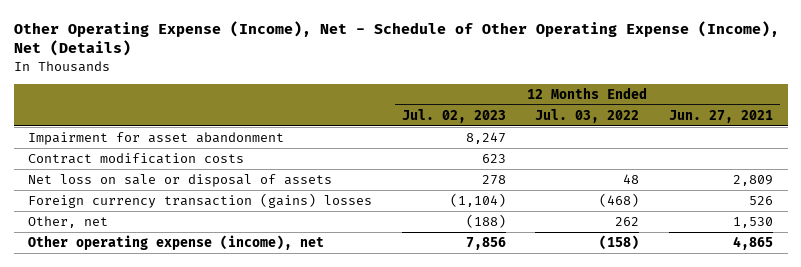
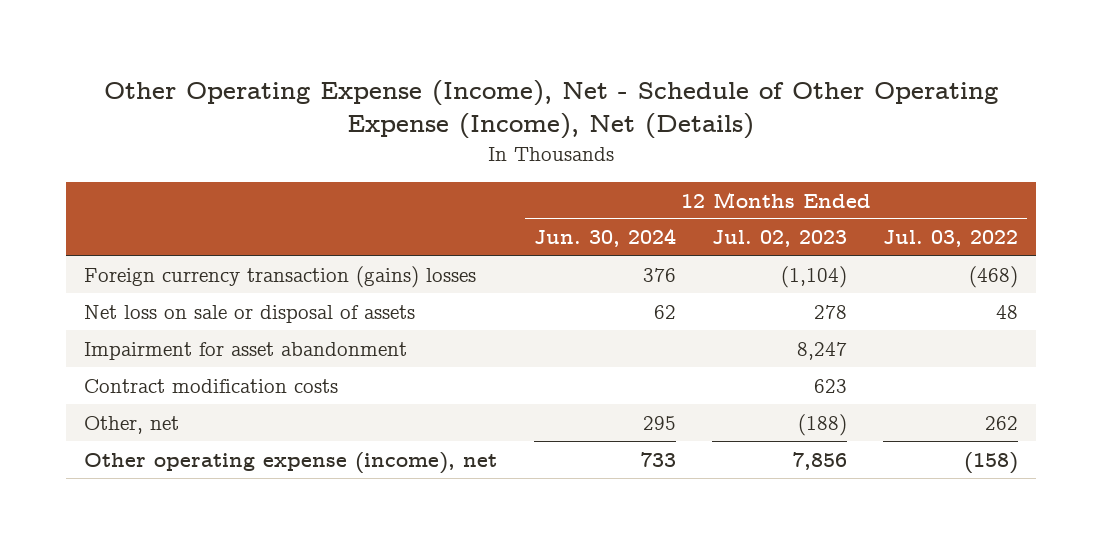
[668,109,773,123] Jun. 27, 2021 -> none
none -> [533,228,676,248] Jun. 30, 2024
[28,193,373,209] Foreign currency transaction (gains) losses -> [84,265,477,288] Foreign currency transaction (gains) losses
[28,174,333,188] Net loss on sale or disposal of assets -> [84,304,416,323] Net loss on sale or disposal of assets

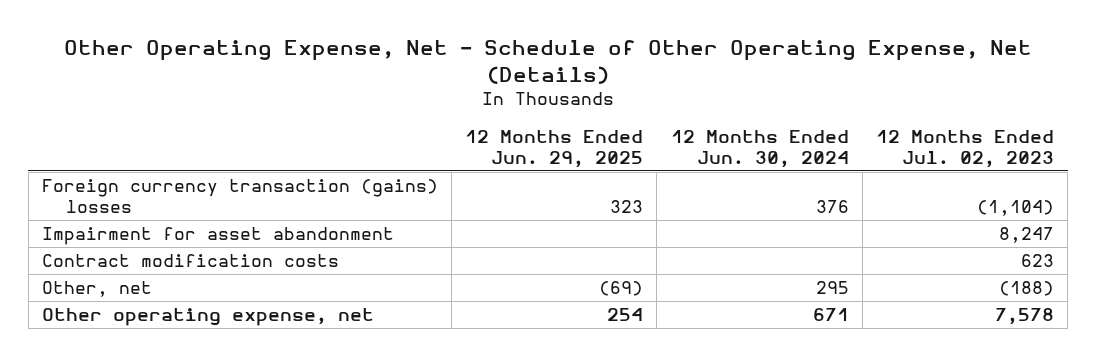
[104,80,999,140] Other Operating Expense (Income), Net - Schedule of Other Operating Expense (Income), Net (Details) -> [63,39,1032,84] Other Operating Expense, Net - Schedule of Other Operating Expense, Net (Details)
[883,230,1019,248] Jul. 03, 2022 -> none
none -> [465,129,644,168] 12 Months Ended Jun. 29, 2025
[84,304,416,323] Net loss on sale or disposal of assets -> none
[84,451,498,474] Other operating expense (income), net -> [41,308,374,327] Other operating expense, net
[639,451,676,467] 733 -> [812,308,849,322] 671
[791,451,847,470] 7,856 -> [994,308,1054,326] 7,578

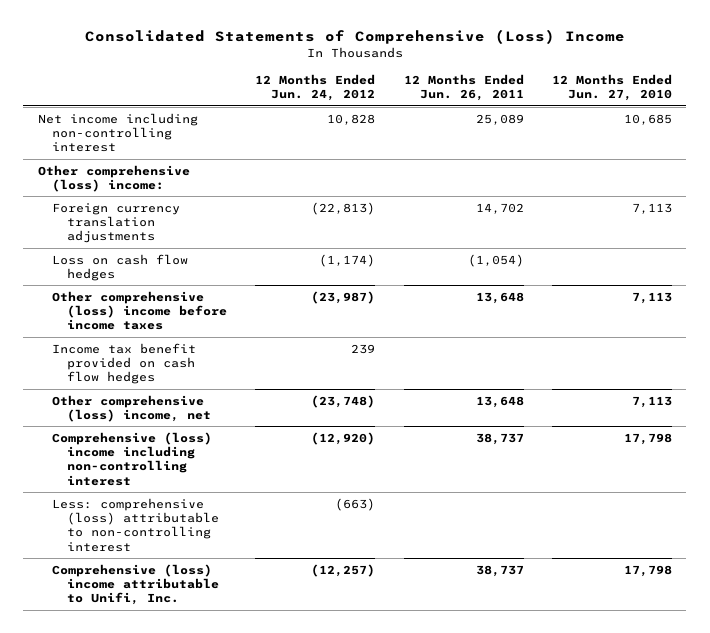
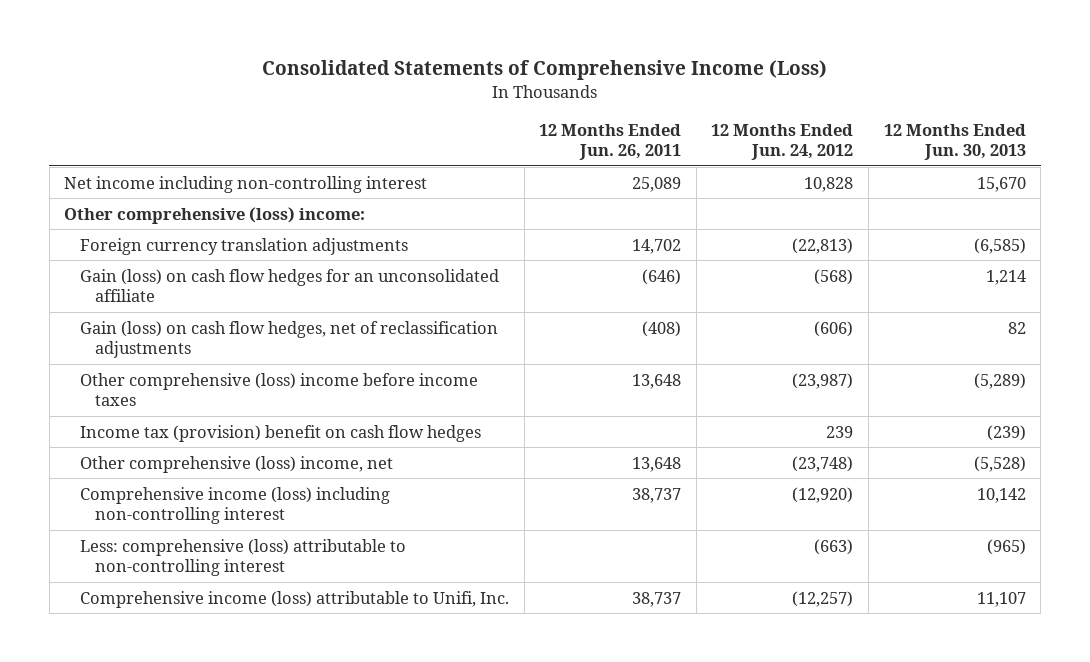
[84,29,625,45] Consolidated Statements of Comprehensive (Loss) Income -> [262,60,828,81] Consolidated Statements of Comprehensive Income (Loss)
[552,74,673,102] 12 Months Ended Jun. 27, 2010 -> none
none -> [883,123,1026,160] 12 Months Ended Jun. 30, 2013
[52,253,189,281] Loss on cash flow hedges -> [79,268,499,302] Gain (loss) on cash flow hedges for an unconsolidated affiliate
[319,253,376,267] (1,174) -> [814,268,854,285] (568)
[467,253,524,267] (1,054) -> [642,268,682,285] (646)
none -> [79,320,498,358] Gain (loss) on cash flow hedges, net of reclassification adjustments
[52,342,197,385] Income tax benefit provided on cash flow hedges -> [79,424,481,442] Income tax (provision) benefit on cash flow hedges
[52,431,213,486] Comprehensive (loss) income including non-controlling interest -> [79,486,390,524] Comprehensive income (loss) including non-controlling interest
[52,563,220,606] Comprehensive (loss) income attributable to Unifi, Inc. -> [79,590,509,608] Comprehensive income (loss) attributable to Unifi, Inc.

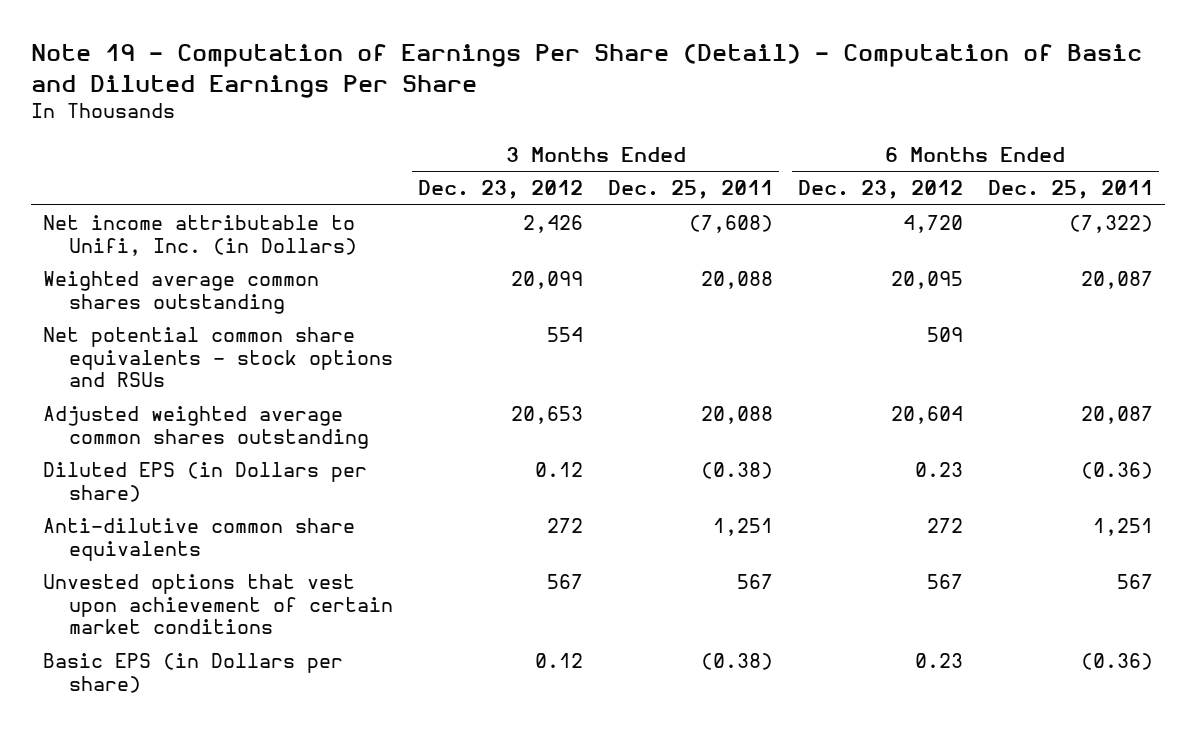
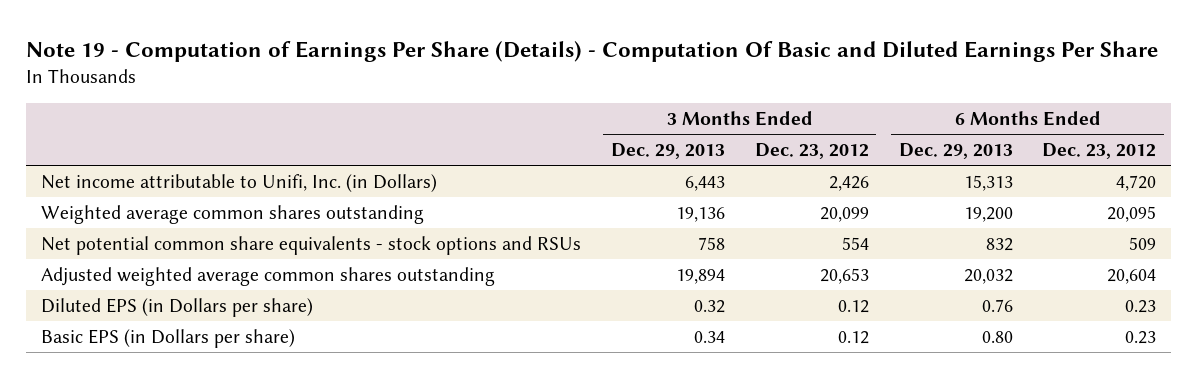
[30,44,1142,98] Note 19 - Computation of Earnings Per Share (Detail) - Computation of Basic and Diluted Earnings Per Share -> [26,40,1159,62] Note 19 - Computation of Earnings Per Share (Details) - Computation Of Basic and Diluted Earnings Per Share
[607,180,773,200] Dec. 25, 2011 -> none
[987,180,1153,200] Dec. 25, 2011 -> none
none -> [610,143,725,160] Dec. 29, 2013
none -> [898,143,1013,160] Dec. 29, 2013
[43,518,356,561] Anti-dilutive common share equivalents -> none
[43,574,394,635] Unvested options that vest upon achievement of certain market conditions -> none

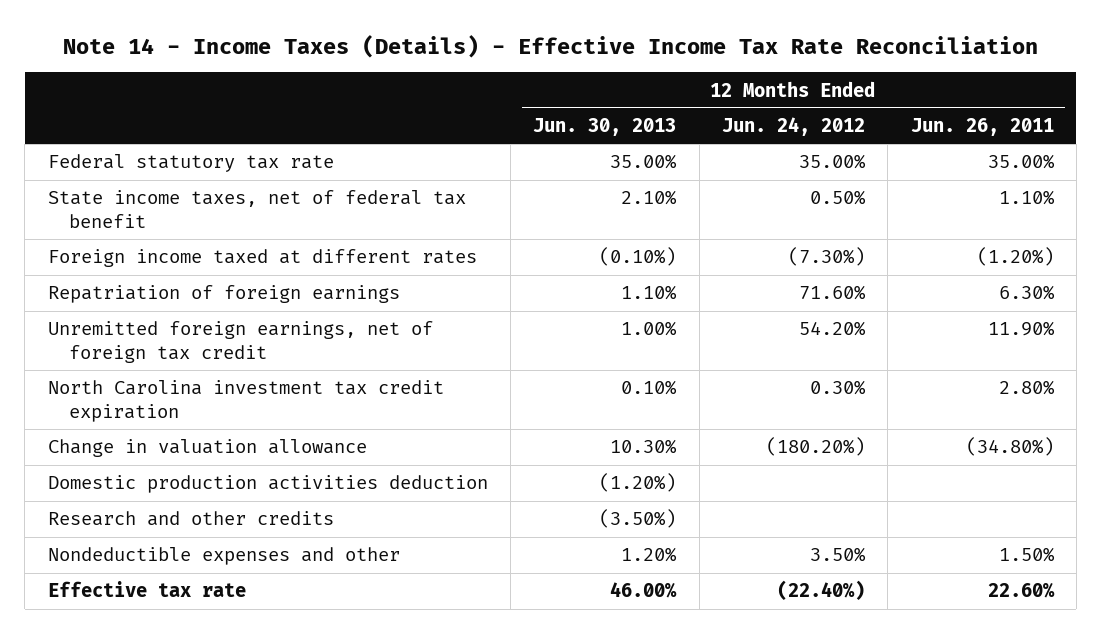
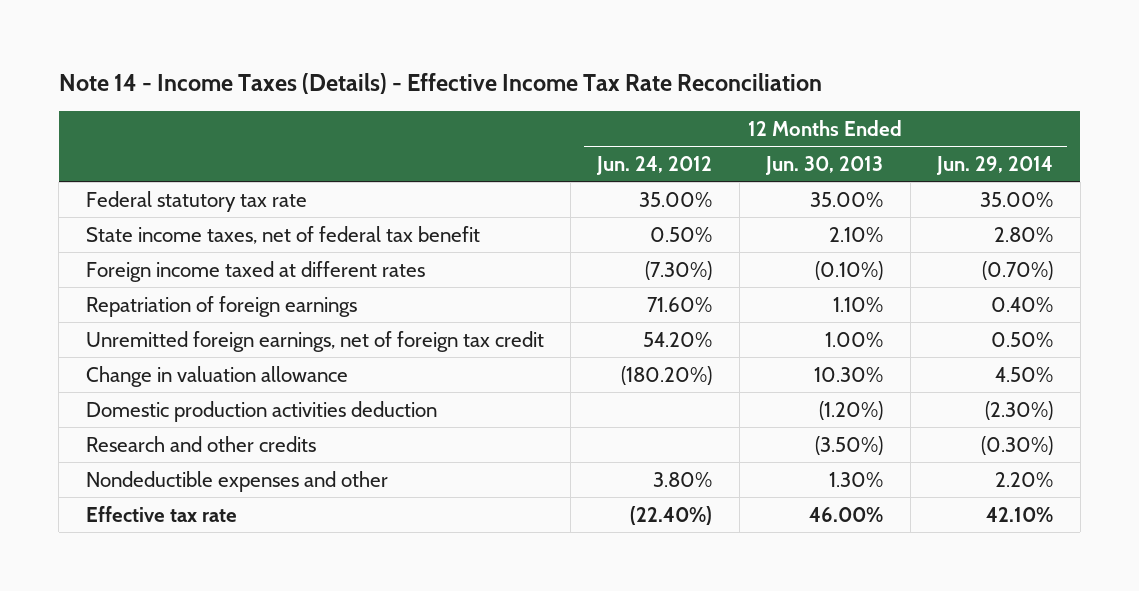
[910,118,1054,137] Jun. 26, 2011 -> none
none -> [936,155,1054,175] Jun. 29, 2014
[47,380,444,423] North Carolina investment tax credit expiration -> none
[621,547,678,563] 1.20% -> [829,471,884,487] 1.30%
[809,547,866,563] 3.50% -> [653,471,713,487] 3.80%

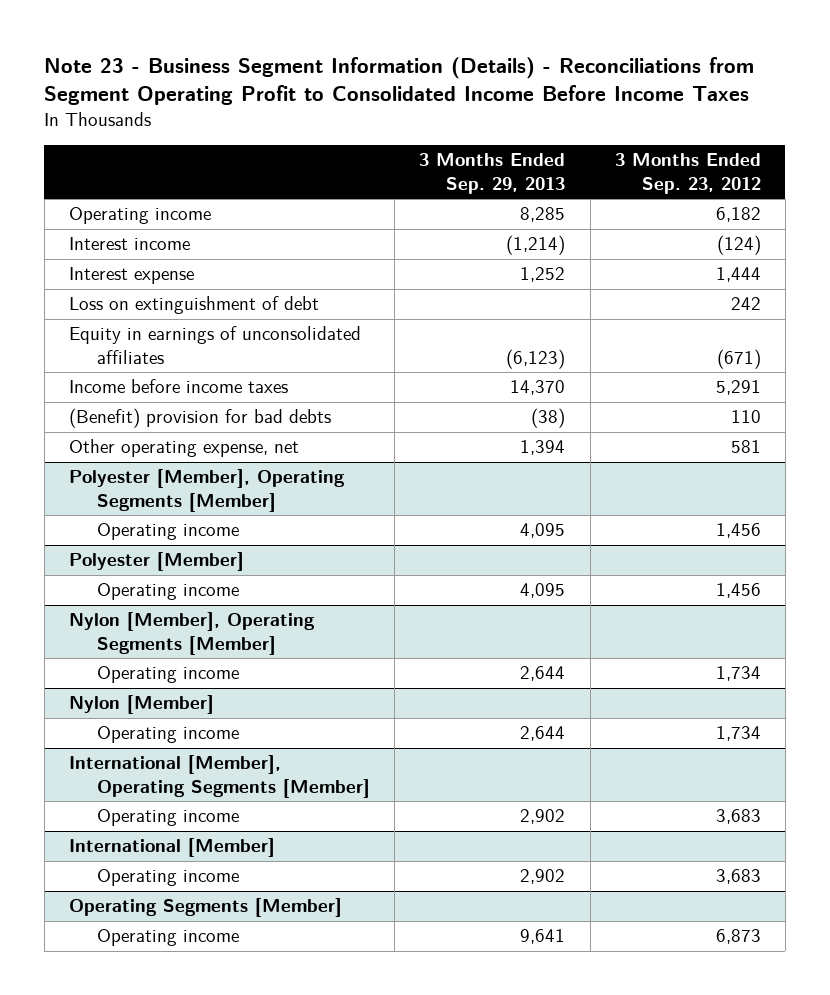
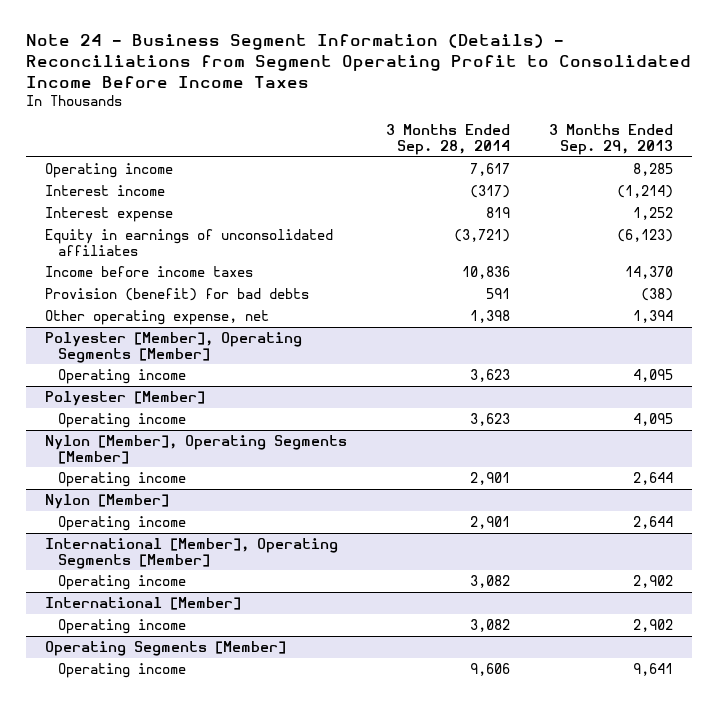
[44,56,755,106] Note 23 - Business Segment Information (Details) - Reconciliations from Segment Operating Profit to Consolidated Income Before Income Taxes -> [25,34,691,88] Note 24 - Business Segment Information (Details) - Reconciliations from Segment Operating Profit to Consolidated Income Before Income Taxes
[614,152,761,194] 3 Months Ended Sep. 23, 2012 -> none
none -> [386,124,511,155] 3 Months Ended Sep. 28, 2014
[68,296,319,315] Loss on extinguishment of debt -> none
[68,408,331,429] (Benefit) provision for bad debts -> [45,287,310,301] Provision (benefit) for bad debts

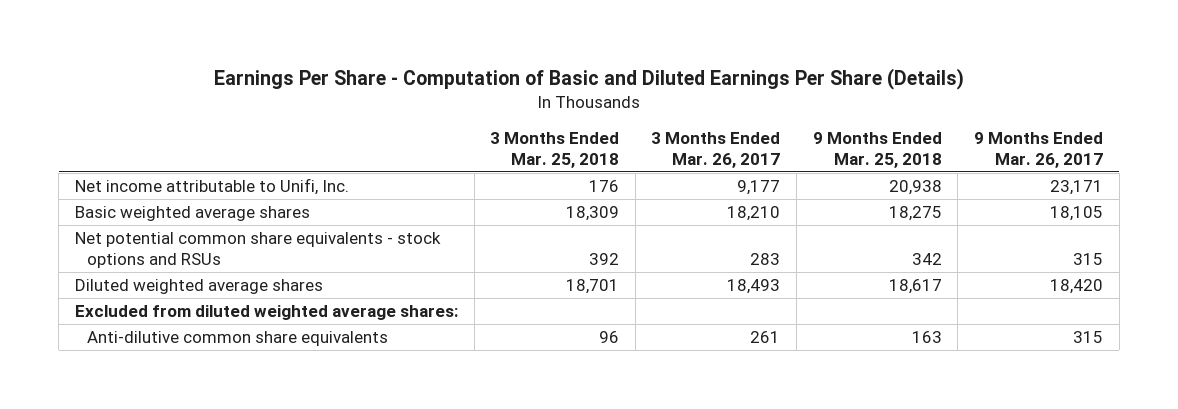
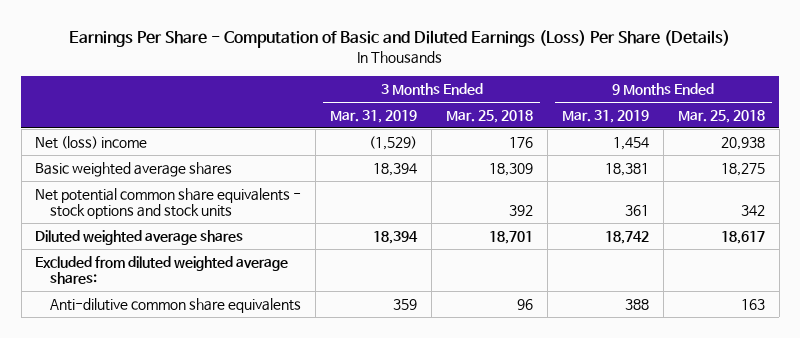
[213,68,964,91] Earnings Per Share - Computation of Basic and Diluted Earnings Per Share (Details) -> [69,29,731,48] Earnings Per Share - Computation of Basic and Diluted Earnings (Loss) Per Share (Details)
[651,131,781,168] 3 Months Ended Mar. 26, 2017 -> none
[974,131,1104,168] 9 Months Ended Mar. 26, 2017 -> none
none -> [330,110,418,124] Mar. 31, 2019
none -> [562,110,650,124] Mar. 31, 2019
[74,177,349,195] Net income attributable to Unifi, Inc. -> [35,136,148,150] Net (loss) income
[74,231,441,268] Net potential common share equivalents - stock options and RSUs -> [35,188,302,220] Net potential common share equivalents - stock options and stock units

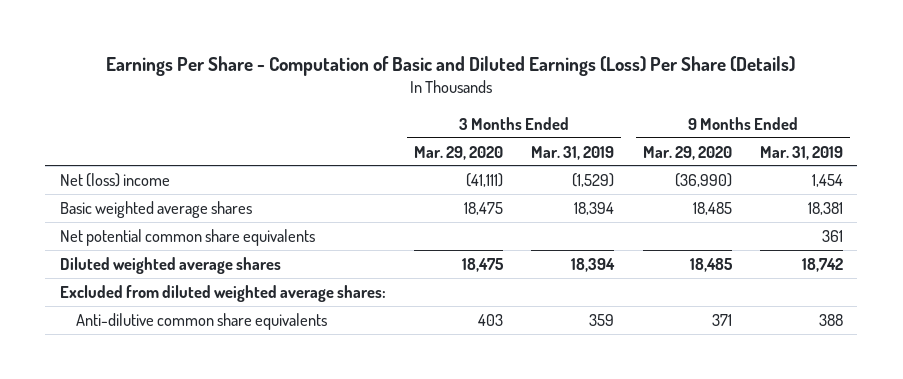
[446,110,534,124] Mar. 25, 2018 -> none
[677,110,765,124] Mar. 25, 2018 -> none
none -> [413,145,503,160] Mar. 29, 2020
none -> [642,145,732,160] Mar. 29, 2020
[35,188,302,220] Net potential common share equivalents - stock options and stock units -> [59,228,315,246] Net potential common share equivalents

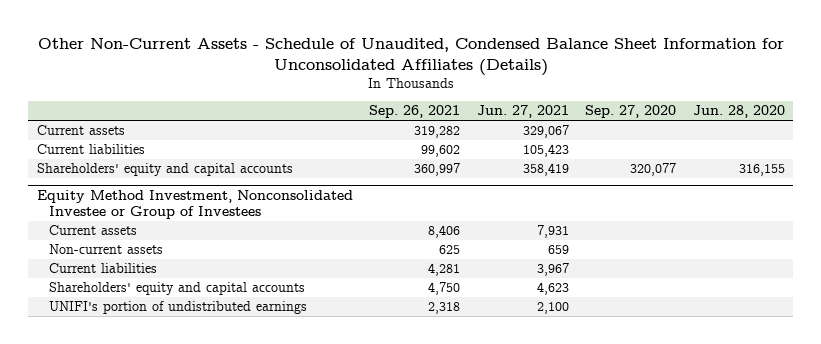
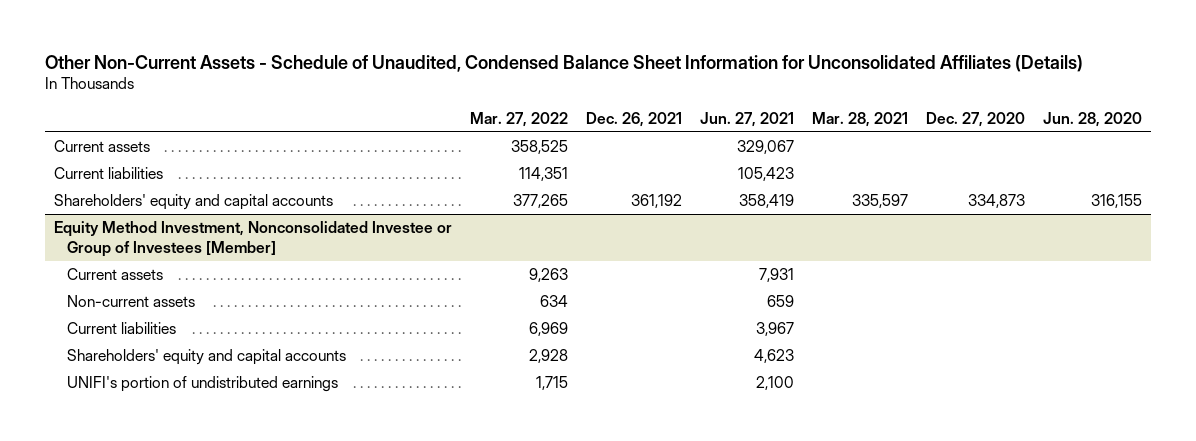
[369,105,461,119] Sep. 26, 2021 -> none
[585,105,677,119] Sep. 27, 2020 -> none
none -> [469,111,568,127] Mar. 27, 2022
none -> [585,111,682,127] Dec. 26, 2021
none -> [811,111,908,127] Mar. 28, 2021
none -> [925,111,1025,127] Dec. 27, 2020
[36,189,353,219] Equity Method Investment, Nonconsolidated Investee or Group of Investees -> [53,221,452,257] Equity Method Investment, Nonconsolidated Investee or Group of Investees [Member]

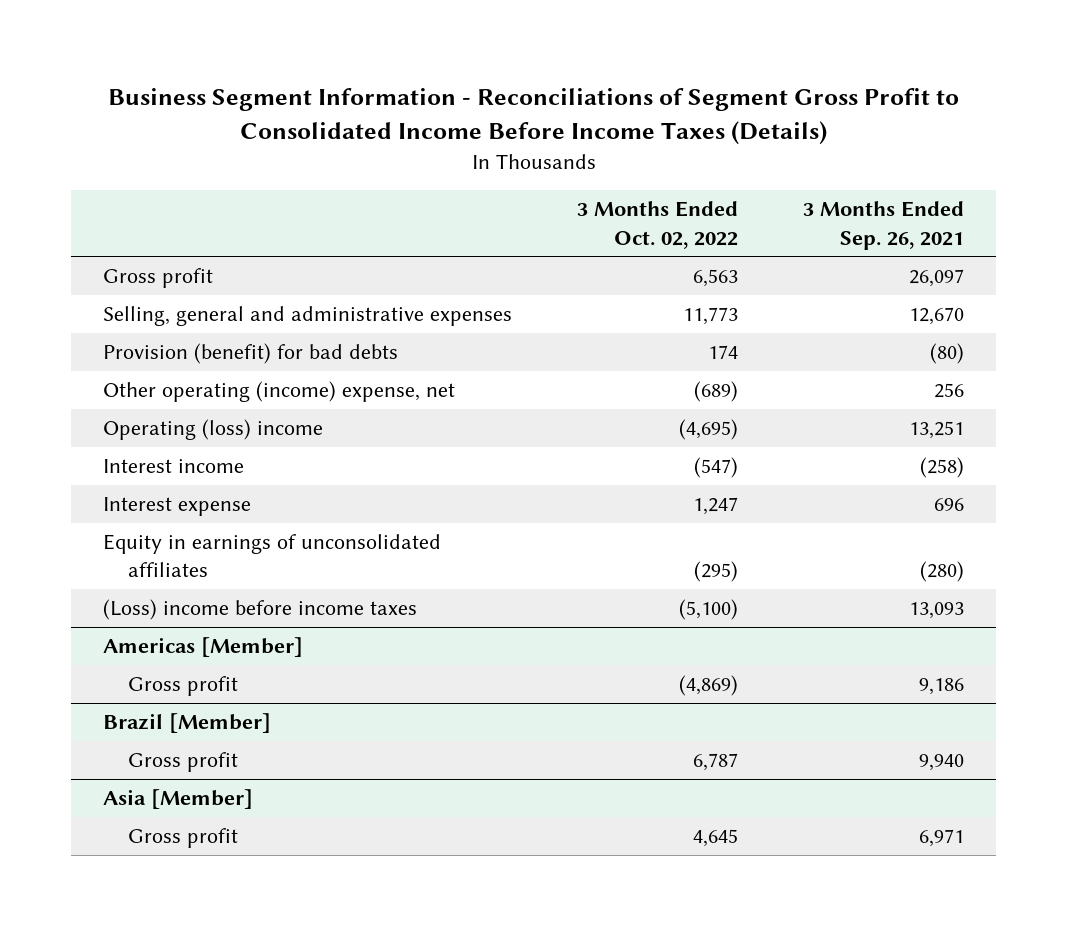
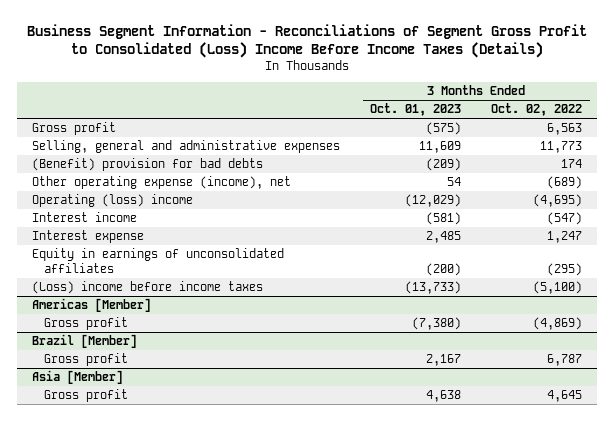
[107,87,959,145] Business Segment Information - Reconciliations of Segment Gross Profit to Consolidated Income Before Income Taxes (Details) -> [27,23,588,59] Business Segment Information - Reconciliations of Segment Gross Profit to Consolidated (Loss) Income Before Income Taxes (Details)
[803,201,965,250] 3 Months Ended Sep. 26, 2021 -> none
none -> [370,103,462,117] Oct. 01, 2023
[103,342,399,364] Provision (benefit) for bad debts -> [32,158,264,172] (Benefit) provision for bad debts
[103,380,456,402] Other operating (income) expense, net -> [32,176,292,190] Other operating expense (income), net

